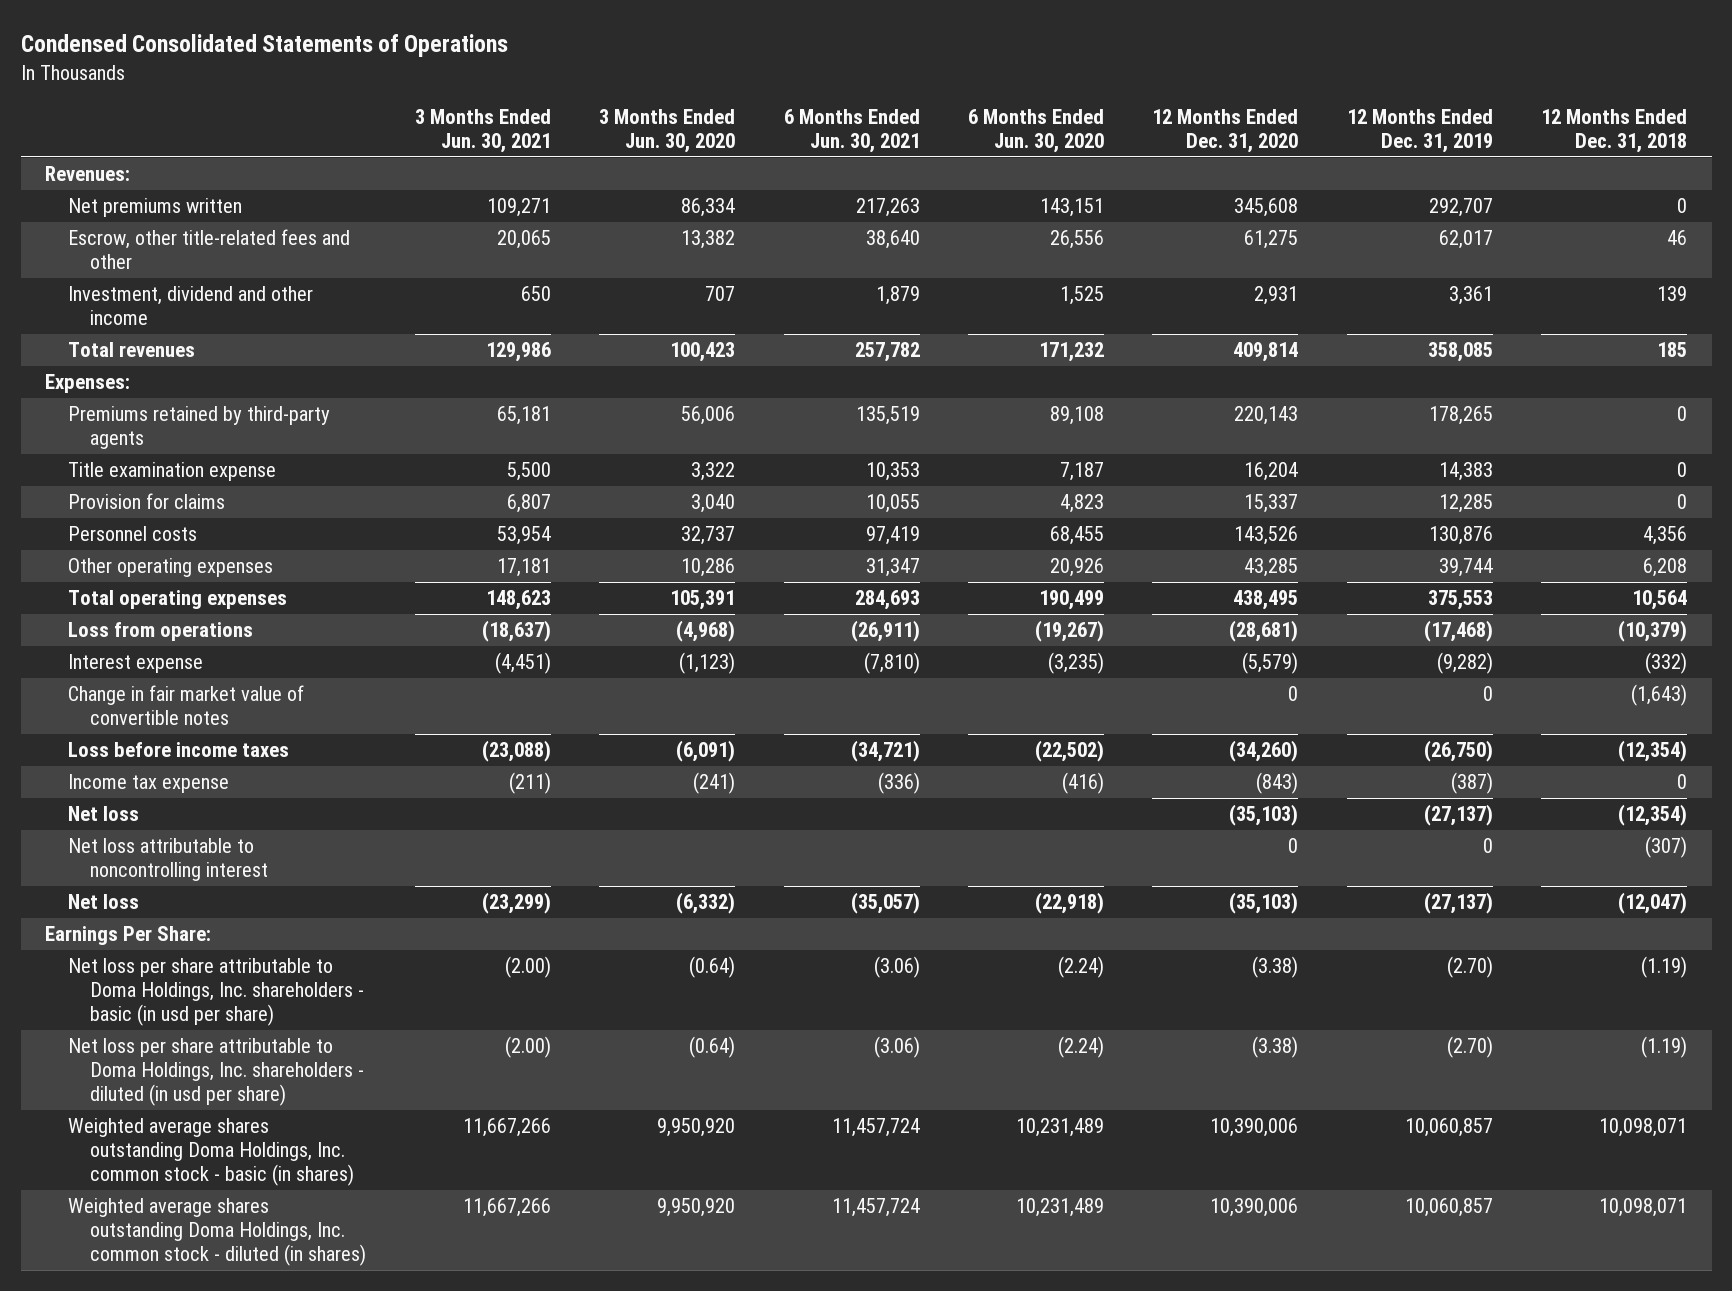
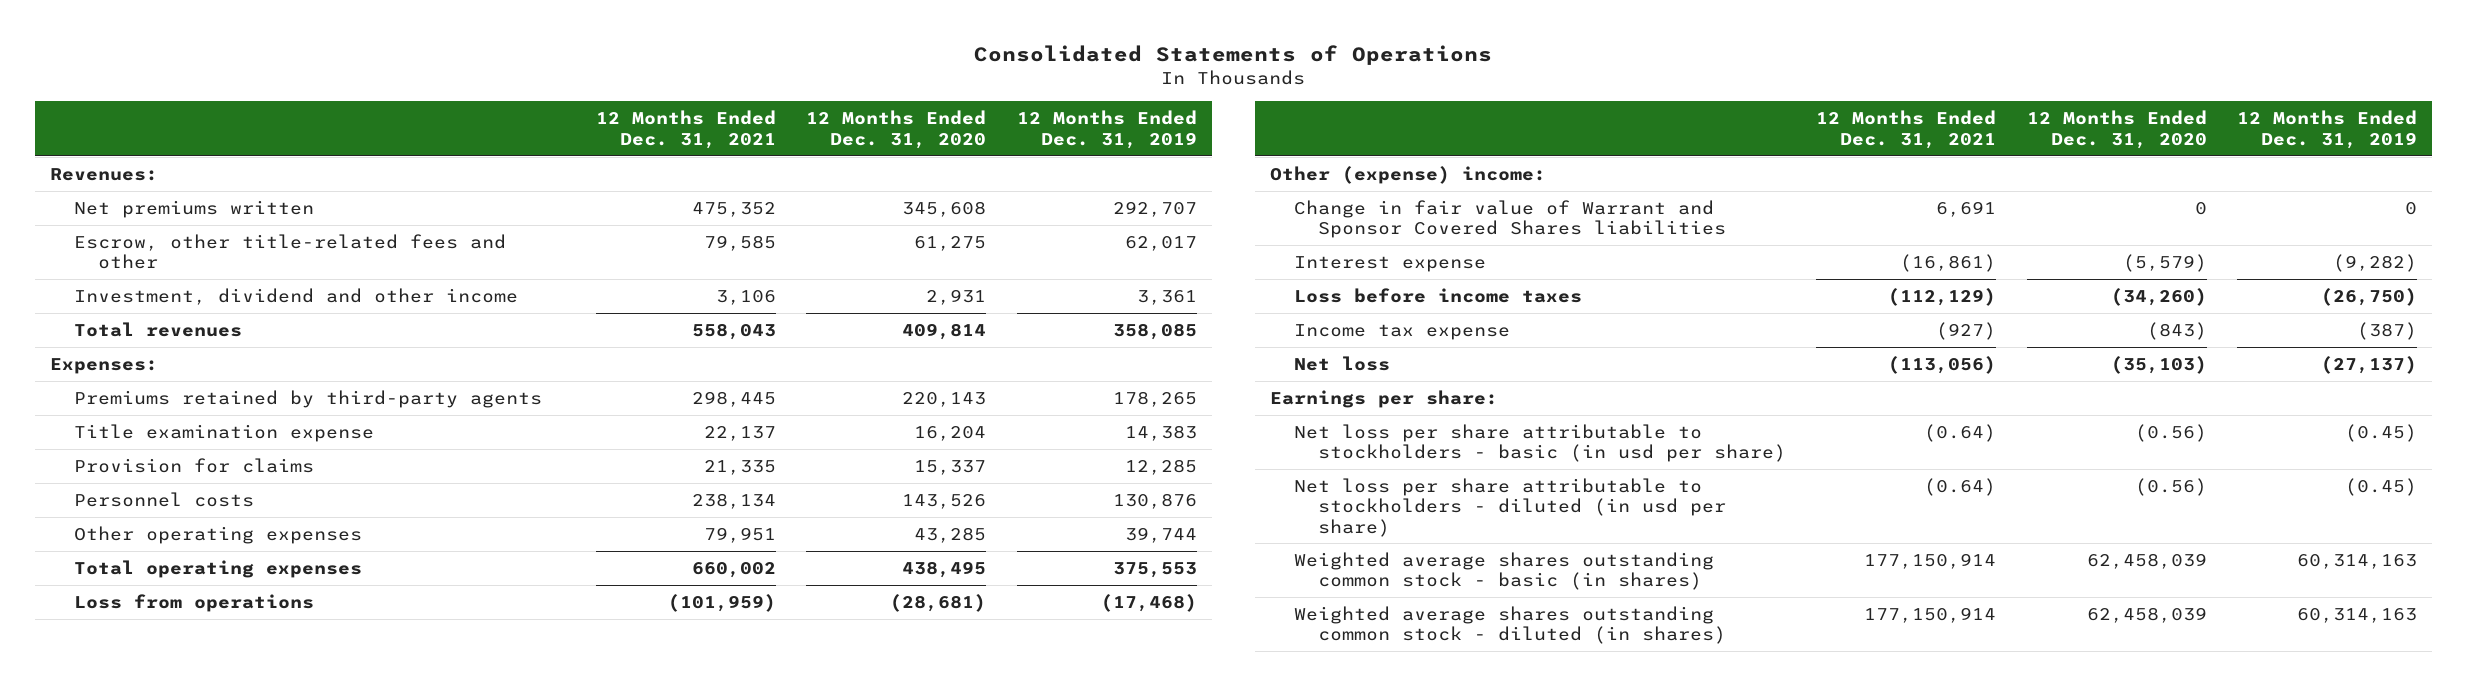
[20,34,508,58] Condensed Consolidated Statements of Operations -> [974,45,1493,66] Consolidated Statements of Operations
[414,109,551,153] 3 Months Ended Jun. 30, 2021 -> none
[599,109,736,153] 3 Months Ended Jun. 30, 2020 -> none
[783,109,920,153] 6 Months Ended Jun. 30, 2021 -> none
[967,109,1104,153] 6 Months Ended Jun. 30, 2020 -> none
[1541,109,1688,153] 12 Months Ended Dec. 31, 2018 -> none
none -> [596,110,777,149] 12 Months Ended Dec. 31, 2021
none -> [1269,165,1546,184] Other (expense) income:
none -> [1293,199,1727,239] Change in fair value of Warrant and Sponsor Covered Shares liabilities
[67,685,304,726] Change in fair market value of convertible notes -> none
[67,838,269,882] Net loss attributable to noncontrolling interest -> none
[67,894,139,910] Net loss -> none
[44,926,211,946] Earnings Per Share: -> [1269,389,1498,408] Earnings per share:
[67,958,365,1027] Net loss per share attributable to Doma Holdings, Inc. shareholders - basic (in usd per share) -> [1293,423,1787,463] Net loss per share attributable to stockholders - basic (in usd per share)
[1252,956,1299,979] (3.38) -> [2134,423,2207,442] (0.56)
[1446,956,1493,979] (2.70) -> [2344,423,2417,442] (0.45)
[67,1038,365,1107] Net loss per share attributable to Doma Holdings, Inc. shareholders - diluted (in usd per share) -> [1293,477,1727,537] Net loss per share attributable to stockholders - diluted (in usd per share)
[1252,1036,1299,1059] (3.38) -> [2134,477,2207,496] (0.56)
[1446,1036,1493,1059] (2.70) -> [2344,477,2417,496] (0.45)
[67,1118,355,1187] Weighted average shares outstanding Doma Holdings, Inc. common stock - basic (in shares) -> [1293,551,1714,591] Weighted average shares outstanding common stock - basic (in shares)
[1210,1118,1299,1138] 10,390,006 -> [2086,552,2207,569] 62,458,039
[1404,1118,1493,1138] 10,060,857 -> [2296,553,2417,569] 60,314,163
[67,1198,367,1267] Weighted average shares outstanding Doma Holdings, Inc. common stock - diluted (in shares) -> [1293,605,1727,645] Weighted average shares outstanding common stock - diluted (in shares)
[1210,1198,1299,1218] 10,390,006 -> [2086,606,2207,623] 62,458,039
[1404,1198,1493,1218] 10,060,857 -> [2296,607,2417,623] 60,314,163

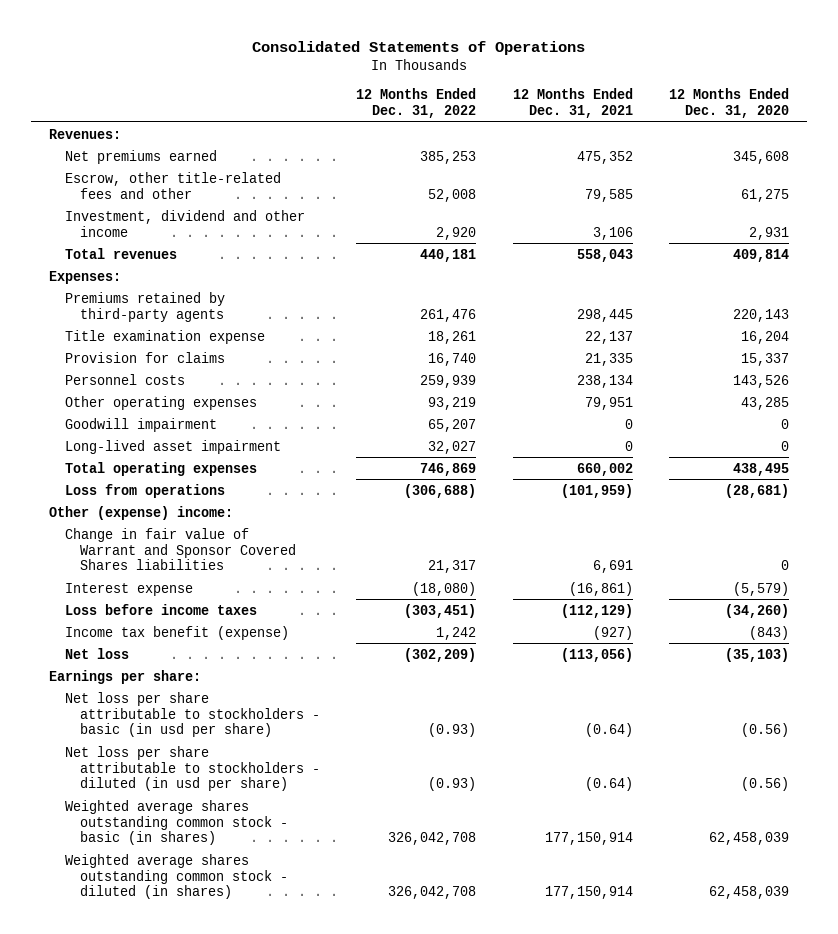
[1016,110,1197,149] 12 Months Ended Dec. 31, 2019 -> none
none -> [356,87,477,118] 12 Months Ended Dec. 31, 2022
[73,199,314,218] Net premiums written -> [64,149,217,164] Net premiums earned
none -> [64,417,217,432] Goodwill impairment
none -> [64,439,281,454] Long-lived asset impairment
[1293,323,1510,340] Income tax expense -> [64,625,289,640] Income tax benefit (expense)

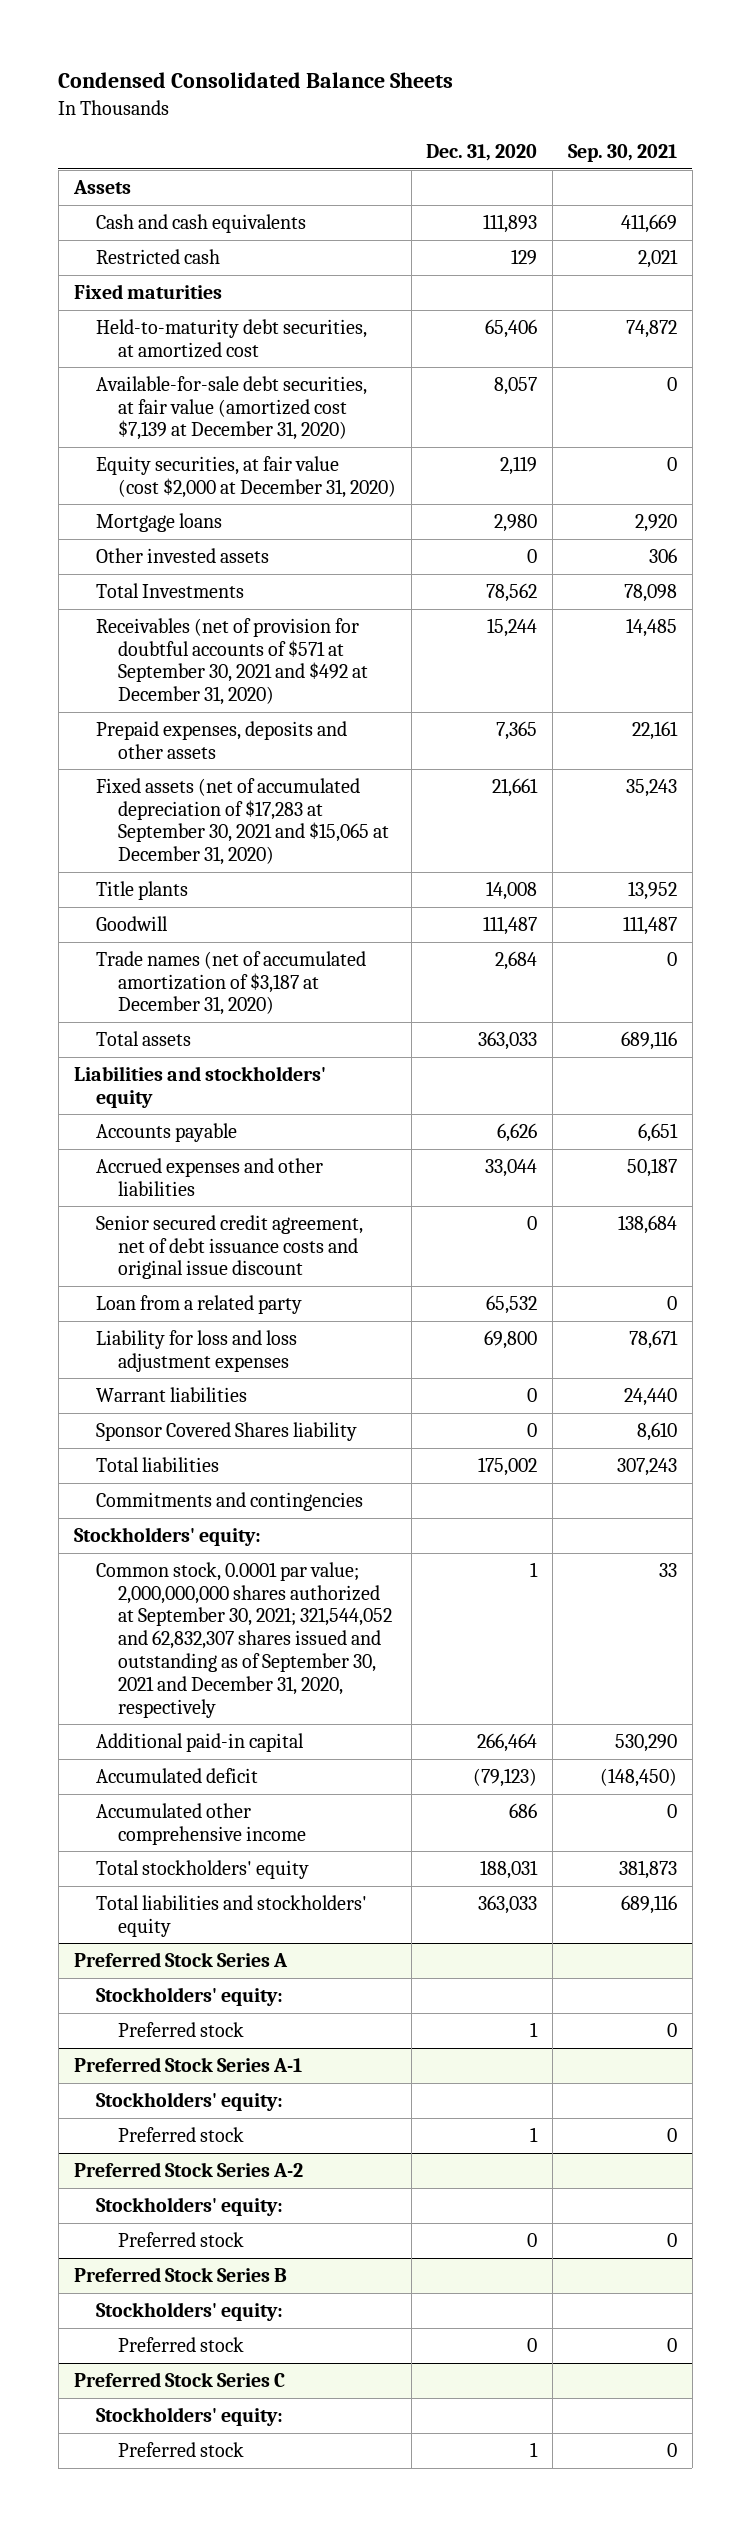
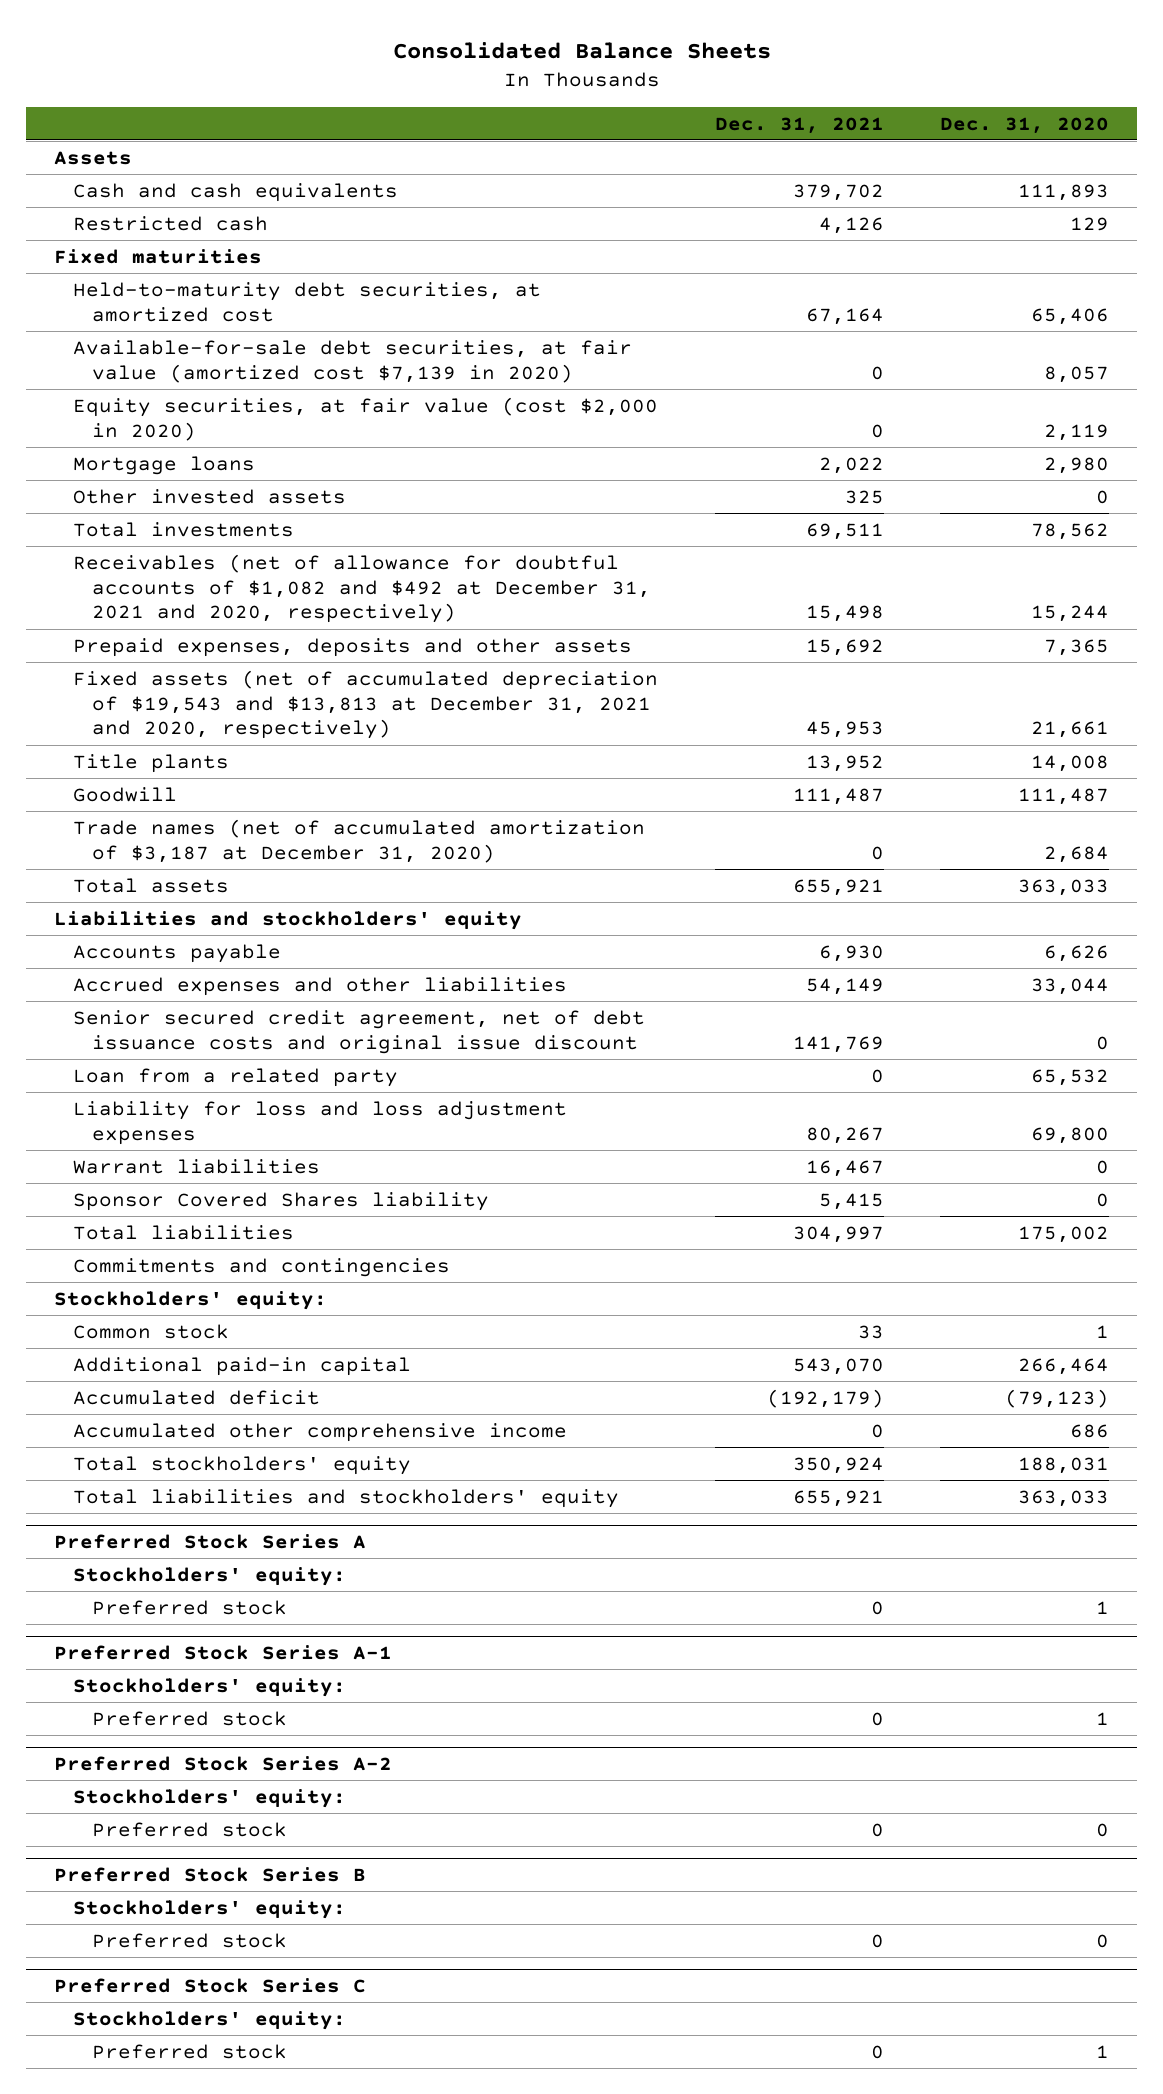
[58,72,454,89] Condensed Consolidated Balance Sheets -> [392,42,771,60] Consolidated Balance Sheets
[568,143,678,162] Sep. 30, 2021 -> none
none -> [714,116,884,134] Dec. 31, 2021
[95,375,367,441] Available-for-sale debt securities, at fair value (amortized cost $7,139 at December 31, 2020) -> [73,339,633,383] Available-for-sale debt securities, at fair value (amortized cost $7,139 in 2020)
[95,455,396,498] Equity securities, at fair value (cost $2,000 at December 31, 2020) -> [73,396,659,441] Equity securities, at fair value (cost $2,000 in 2020)
[95,582,244,598] Total Investments -> [73,521,295,537] Total investments
[95,617,368,706] Receivables (net of provision for doubtful accounts of $571 at September 30, 2021 and $492 at December 31, 2020) -> [73,553,652,624] Receivables (net of allowance for doubtful accounts of $1,082 and $492 at December 31, 2021 and 2020, respectively)
[95,777,389,866] Fixed assets (net of accumulated depreciation of $17,283 at September 30, 2021 and $15,065 at December 31, 2020) -> [73,669,659,740] Fixed assets (net of accumulated depreciation of $19,543 and $13,813 at December 31, 2021 and 2020, respectively)
[95,1561,392,1718] Common stock, 0.0001 par value; 2,000,000,000 shares authorized at September 30, 2021; 321,544,052 and 62,832,307 shares issued and outstanding as of September 30, 2021 and December 31, 2020, respectively -> [73,1323,230,1339] Common stock

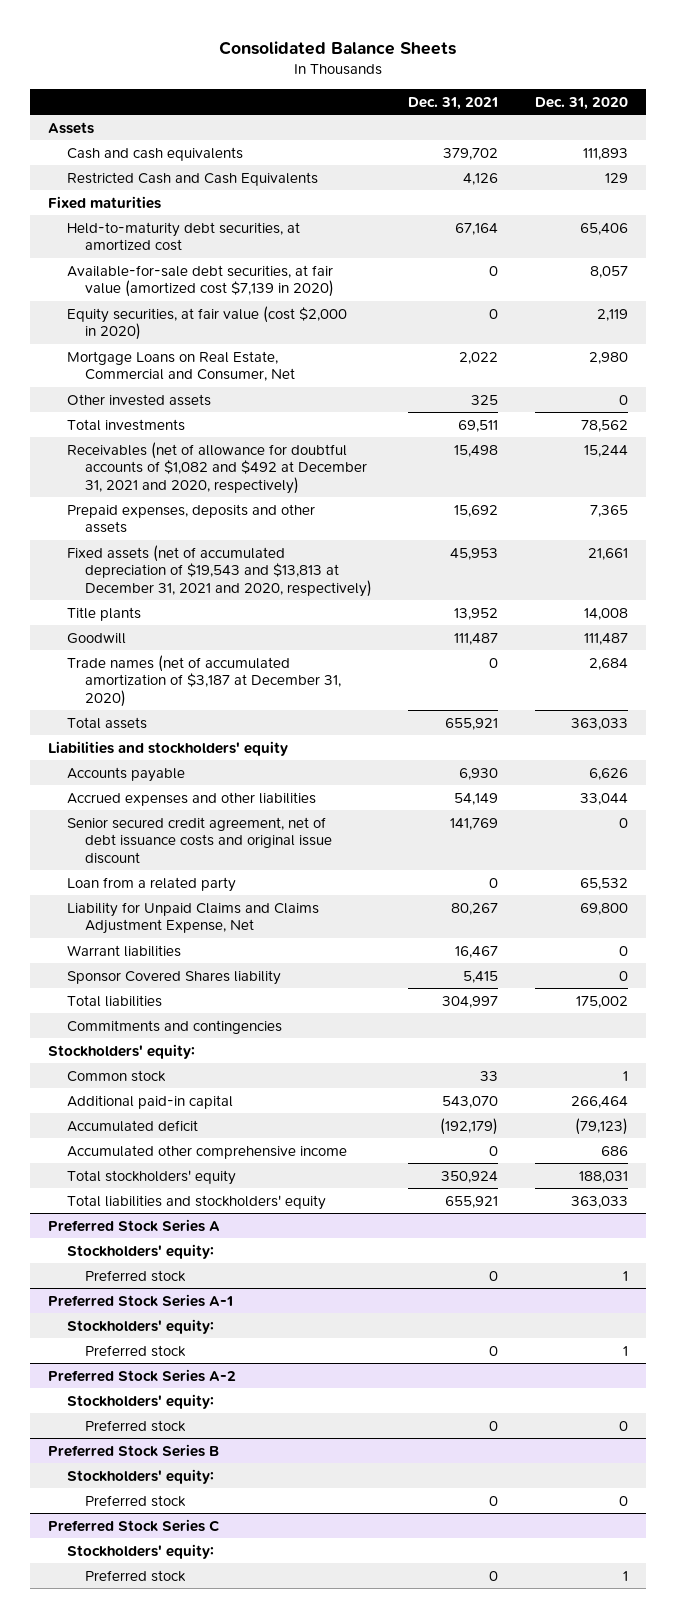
[73,215,269,231] Restricted cash -> [66,171,318,186] Restricted Cash and Cash Equivalents
[73,455,256,475] Mortgage loans -> [66,350,296,382] Mortgage Loans on Real Estate, Commercial and Consumer, Net
[73,1100,568,1145] Liability for loss and loss adjustment expenses -> [66,901,319,935] Liability for Unpaid Claims and Claims Adjustment Expense, Net

